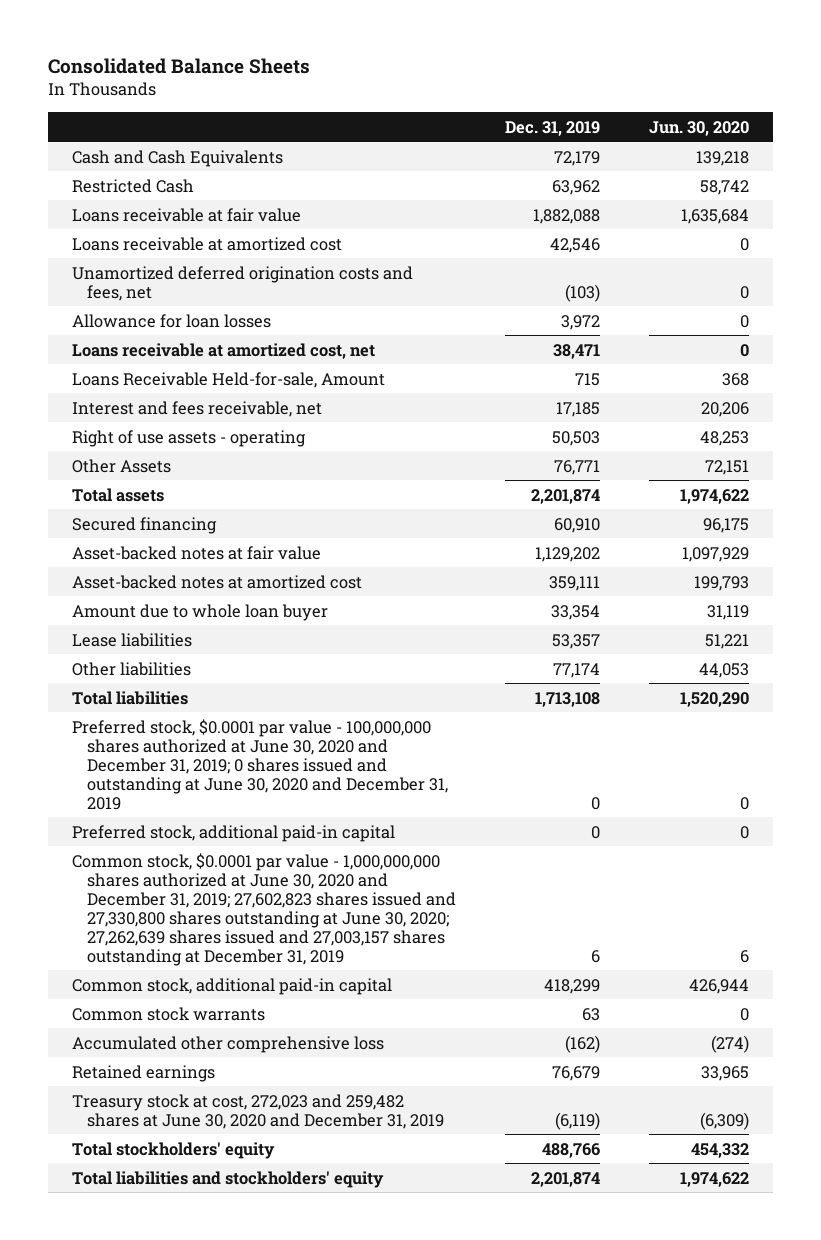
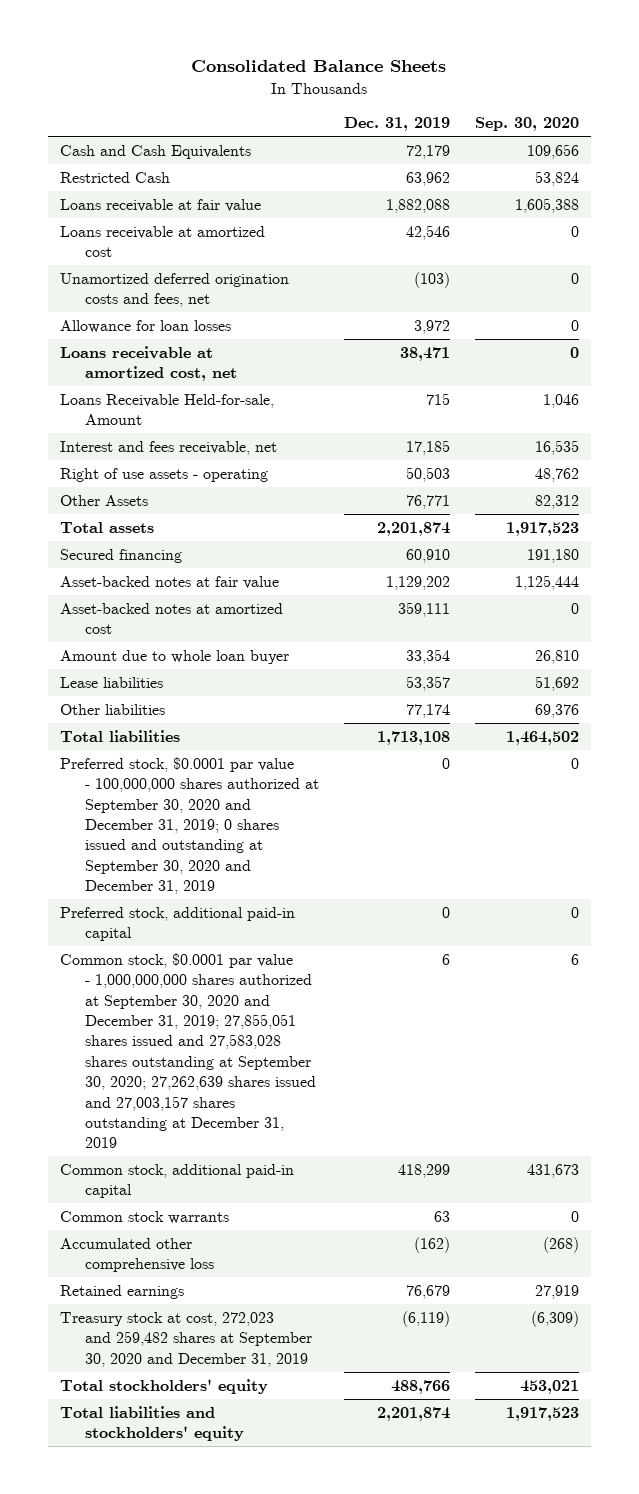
[648,120,749,136] Jun. 30, 2020 -> none
none -> [474,117,579,132] Sep. 30, 2020
[71,718,449,810] Preferred stock, $0.0001 par value - 100,000,000 shares authorized at June 30, 2020 and December 31, 2019; 0 shares issued and outstanding at June 30, 2020 and December 31, 2019 -> [60,756,319,895] Preferred stock, $0.0001 par value - 100,000,000 shares authorized at September 30, 2020 and December 31, 2019; 0 shares issued and outstanding at September 30, 2020 and December 31, 2019
[71,852,457,966] Common stock, $0.0001 par value - 1,000,000,000 shares authorized at June 30, 2020 and December 31, 2019; 27,602,823 shares issued and 27,330,800 shares outstanding at June 30, 2020; 27,262,639 shares issued and 27,003,157 shares outstanding at December 31, 2019 -> [60,952,316,1149] Common stock, $0.0001 par value - 1,000,000,000 shares authorized at September 30, 2020 and December 31, 2019; 27,855,051 shares issued and 27,583,028 shares outstanding at September 30, 2020; 27,262,639 shares issued and 27,003,157 shares outstanding at December 31, 2019
[71,1093,445,1129] Treasury stock at cost, 272,023 and 259,482 shares at June 30, 2020 and December 31, 2019 -> [60,1311,312,1367] Treasury stock at cost, 272,023 and 259,482 shares at September 30, 2020 and December 31, 2019

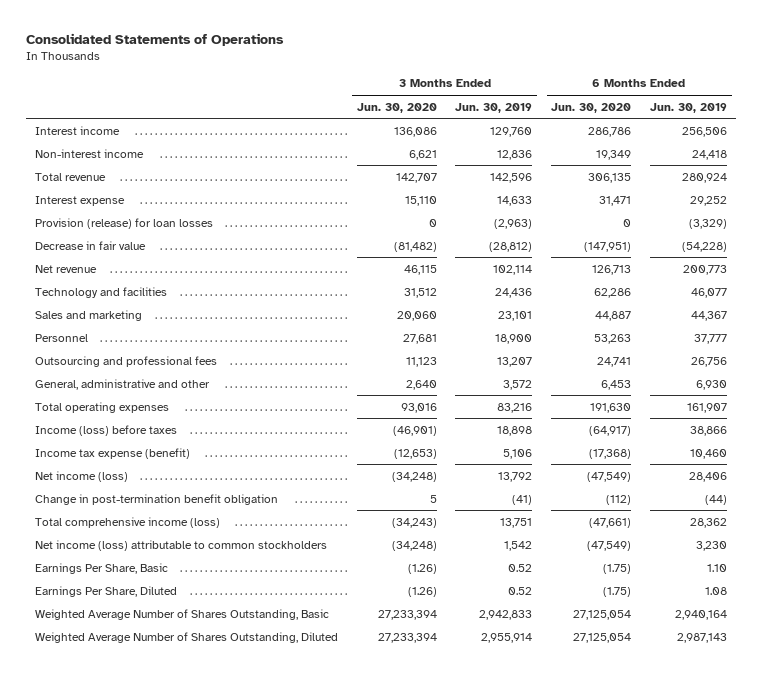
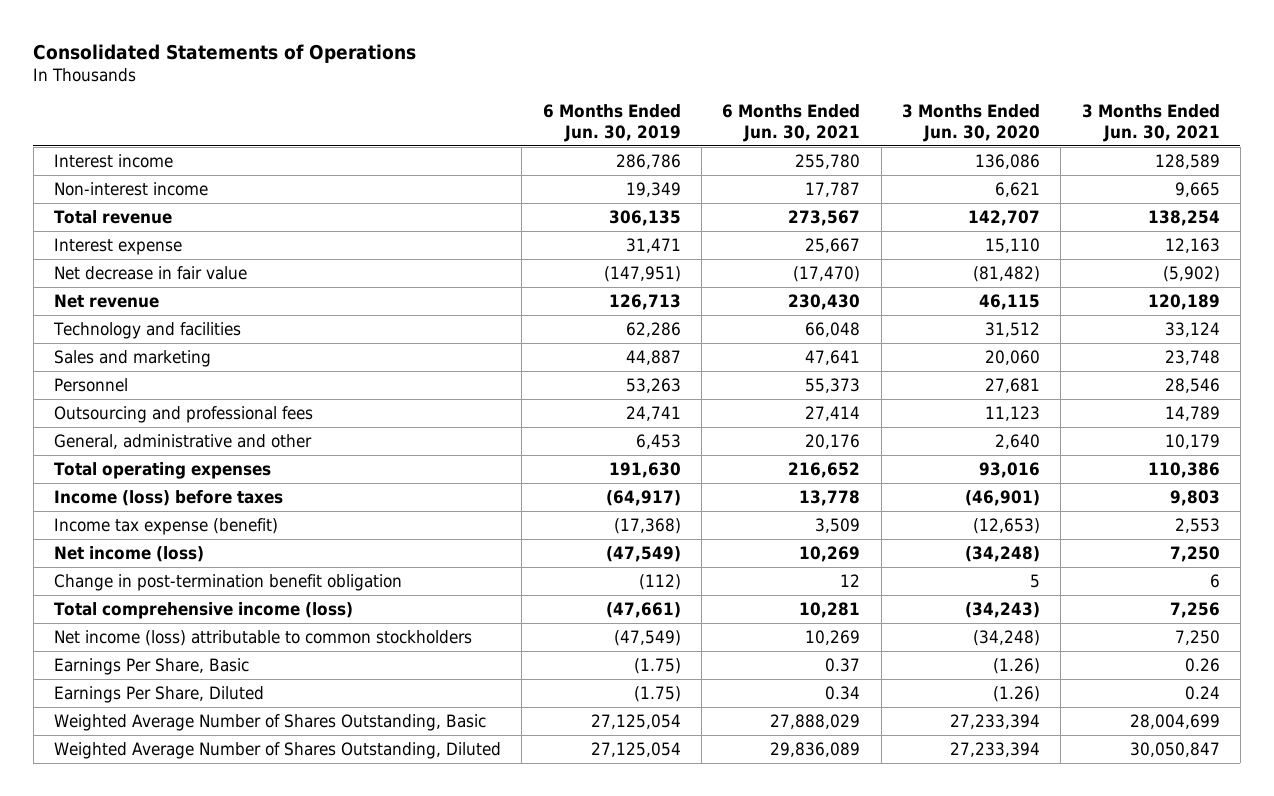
[455,102,533,113] Jun. 30, 2019 -> none
[551,102,632,113] Jun. 30, 2020 -> none
none -> [722,103,861,142] 6 Months Ended Jun. 30, 2021
none -> [1081,103,1220,142] 3 Months Ended Jun. 30, 2021
[35,217,214,229] Provision (release) for loan losses -> none
[681,126,727,137] 256,506 -> [615,153,681,169] 286,786
[691,149,727,160] 24,418 -> [625,181,681,197] 19,349
[681,172,727,183] 280,924 -> [608,209,681,226] 306,135
[689,195,727,206] 29,252 -> [625,237,681,253] 31,471
[35,240,147,250] Decrease in fair value -> [53,265,247,280] Net decrease in fair value
[681,241,727,252] (54,228) -> [603,265,681,282] (147,951)
[682,264,727,275] 200,773 -> [608,293,681,310] 126,713
[690,287,727,298] 46,077 -> [625,321,681,337] 62,286
[690,310,727,321] 44,367 -> [625,349,681,365] 44,887
[693,333,727,344] 37,777 -> [625,377,681,393] 53,263
[690,356,727,367] 26,756 -> [625,405,681,421] 24,741
[695,379,727,390] 6,930 -> [635,433,681,449] 6,453
[686,402,727,413] 161,907 -> [608,461,681,478] 191,630
[689,425,727,436] 38,866 -> [605,489,681,506] (64,917)
[689,448,727,459] 10,460 -> [613,517,681,534] (17,368)
[688,471,727,482] 28,406 -> [605,545,681,562] (47,549)
[704,494,727,505] (44) -> [638,573,681,590] (112)
[689,517,727,528] 28,362 -> [605,601,681,618] (47,661)
[695,540,727,551] 3,230 -> [613,629,681,646] (47,549)
[706,563,727,572] 1.10 -> [633,657,681,674] (1.75)
[704,586,727,595] 1.08 -> [633,685,681,702] (1.75)
[674,609,727,620] 2,940,164 -> [590,713,681,729] 27,125,054
[676,632,727,643] 2,987,143 -> [590,741,681,757] 27,125,054

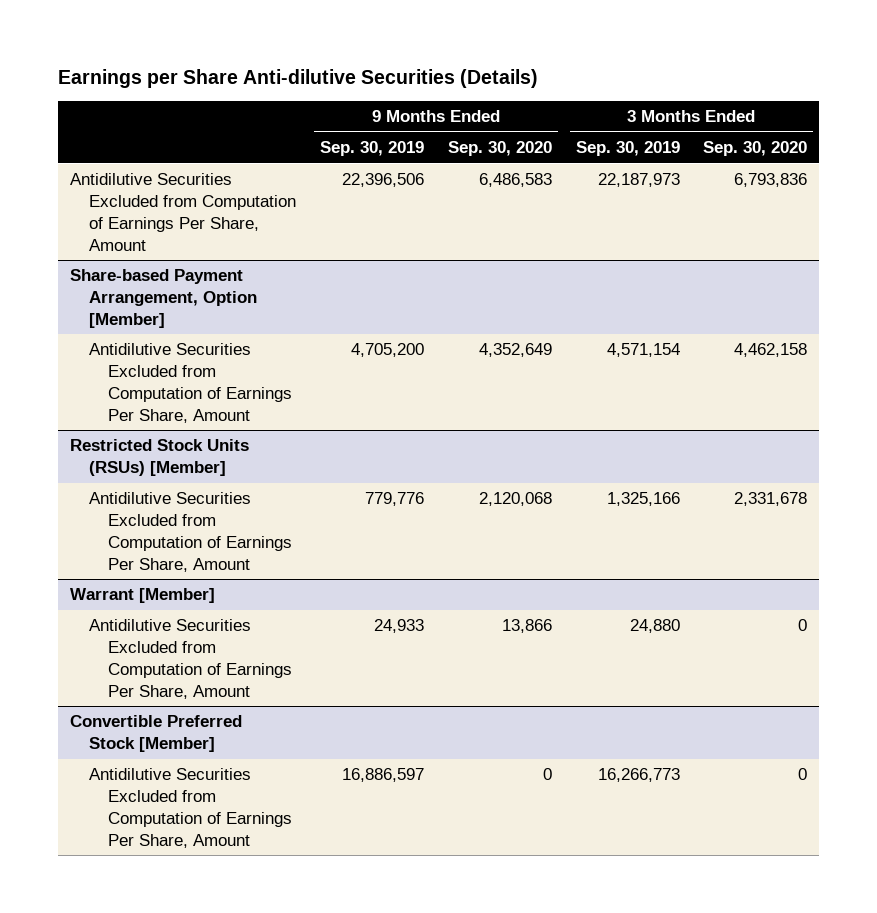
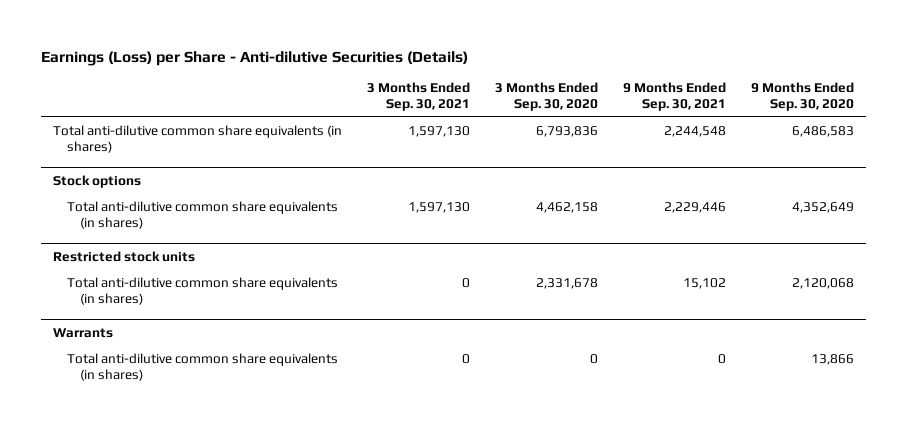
[57,69,538,89] Earnings per Share Anti-dilutive Securities (Details) -> [40,50,468,66] Earnings (Loss) per Share - Anti-dilutive Securities (Details)
[319,141,424,157] Sep. 30, 2019 -> none
[575,141,680,157] Sep. 30, 2019 -> none
none -> [366,82,470,112] 3 Months Ended Sep. 30, 2021
none -> [622,82,726,112] 9 Months Ended Sep. 30, 2021
[69,715,242,753] Convertible Preferred Stock [Member] -> none
[88,768,292,848] Antidilutive Securities Excluded from Computation of Earnings Per Share, Amount -> none
[69,173,296,251] Antidilutive Securities Excluded from Computation of Earnings Per Share, Amount -> [53,125,343,154] Total anti-dilutive common share equivalents (in shares)
[69,269,257,328] Share-based Payment Arrangement, Option [Member] -> [53,175,142,189] Stock options
[88,343,292,423] Antidilutive Securities Excluded from Computation of Earnings Per Share, Amount -> [66,201,338,230] Total anti-dilutive common share equivalents (in shares)
[69,439,249,477] Restricted Stock Units (RSUs) [Member] -> [53,251,196,263] Restricted stock units
[88,492,292,572] Antidilutive Securities Excluded from Computation of Earnings Per Share, Amount -> [66,277,338,306] Total anti-dilutive common share equivalents (in shares)
[69,588,215,604] Warrant [Member] -> [53,328,114,339] Warrants
[88,619,292,699] Antidilutive Securities Excluded from Computation of Earnings Per Share, Amount -> [66,353,338,382] Total anti-dilutive common share equivalents (in shares)

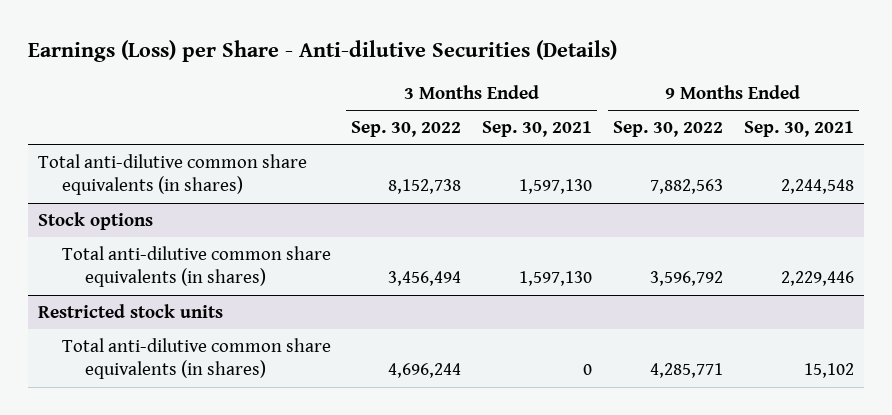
[494,82,598,112] 3 Months Ended Sep. 30, 2020 -> none
[750,82,854,112] 9 Months Ended Sep. 30, 2020 -> none
none -> [351,120,462,137] Sep. 30, 2022
none -> [612,120,723,137] Sep. 30, 2022
[53,328,114,339] Warrants -> none
[66,353,338,382] Total anti-dilutive common share equivalents (in shares) -> none

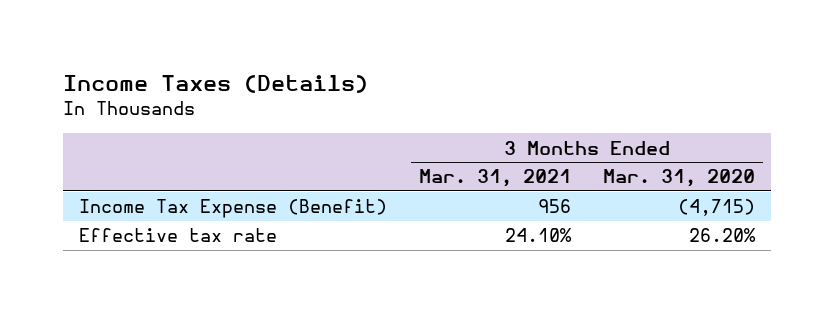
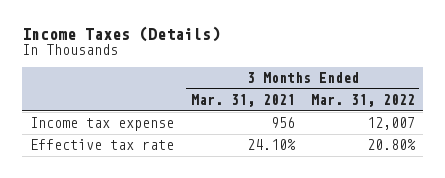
[602,169,755,188] Mar. 31, 2020 -> none
none -> [311,94,416,108] Mar. 31, 2022
[78,199,387,219] Income Tax Expense (Benefit) -> [29,117,174,132] Income tax expense

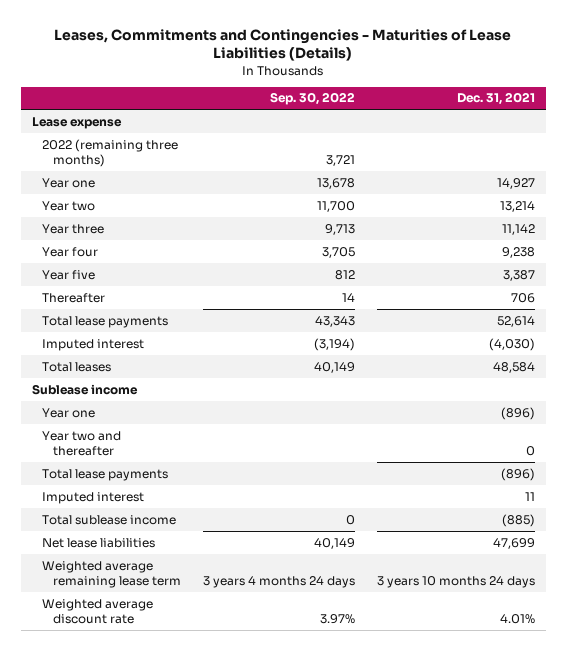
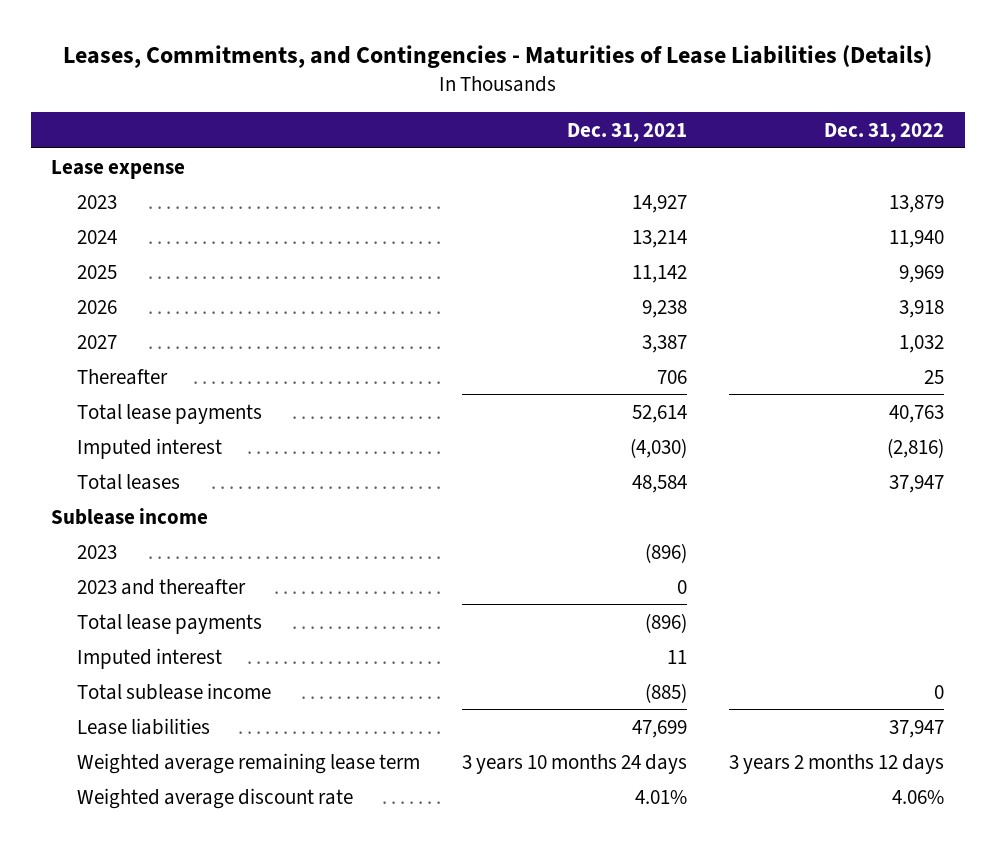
[54,28,512,62] Leases, Commitments and Contingencies - Maturities of Lease Liabilities (Details) -> [62,45,932,69] Leases, Commitments, and Contingencies - Maturities of Lease Liabilities (Details)
[269,92,355,106] Sep. 30, 2022 -> none
none -> [823,122,944,142] Dec. 31, 2022
[42,138,179,167] 2022 (remaining three months) -> none
[42,177,96,188] Year one -> [76,194,117,209] 2023
[42,200,96,211] Year two -> [76,229,117,244] 2024
[42,223,105,234] Year three -> [76,264,117,279] 2025
[42,246,99,257] Year four -> [76,299,117,314] 2026
[42,269,96,280] Year five -> [76,334,117,349] 2027
[42,407,96,418] Year one -> [76,544,117,559] 2023
[42,430,122,456] Year two and thereafter -> [76,578,246,595] 2023 and thereafter
[42,537,156,548] Net lease liabilities -> [76,717,210,735] Lease liabilities

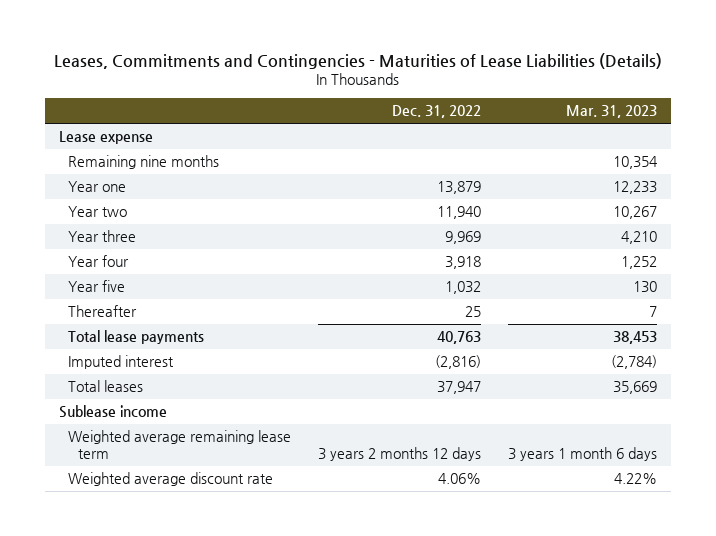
[62,45,932,69] Leases, Commitments, and Contingencies - Maturities of Lease Liabilities (Details) -> [53,53,662,70] Leases, Commitments and Contingencies - Maturities of Lease Liabilities (Details)
[566,122,687,142] Dec. 31, 2021 -> none
none -> [566,105,658,119] Mar. 31, 2023
none -> [68,155,220,170] Remaining nine months
[76,194,117,209] 2023 -> [68,181,127,193] Year one
[76,229,117,244] 2024 -> [68,206,128,218] Year two
[76,264,117,279] 2025 -> [68,230,137,243] Year three
[76,299,117,314] 2026 -> [68,255,130,268] Year four
[76,334,117,349] 2027 -> [68,280,126,293] Year five
[76,544,117,559] 2023 -> none
[76,578,246,595] 2023 and thereafter -> none
[76,613,262,634] Total lease payments -> none
[76,647,222,669] Imputed interest -> none
[76,682,271,700] Total sublease income -> none
[76,717,210,735] Lease liabilities -> none

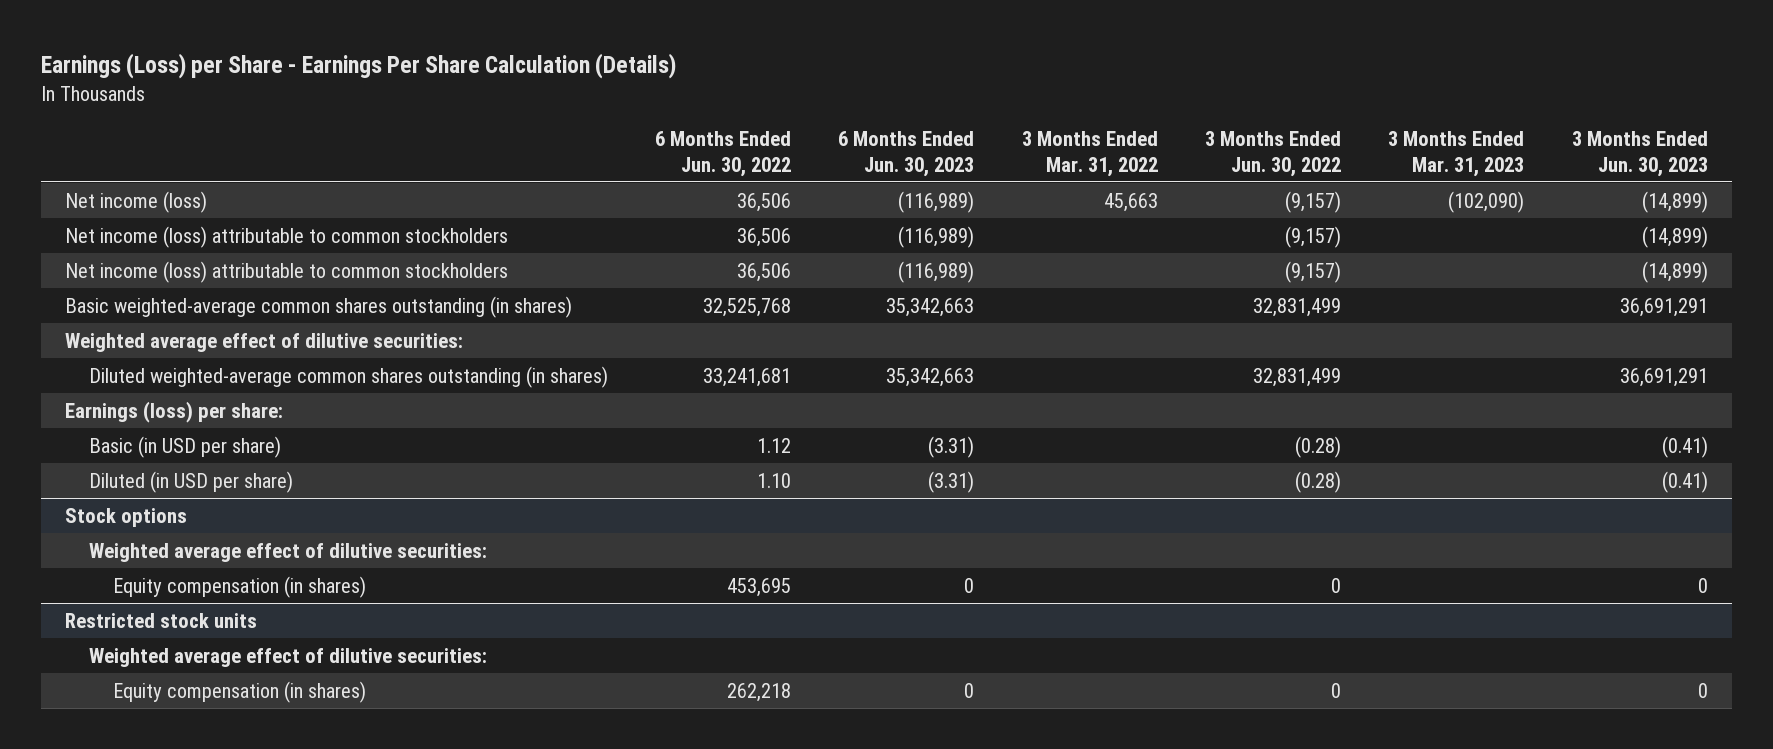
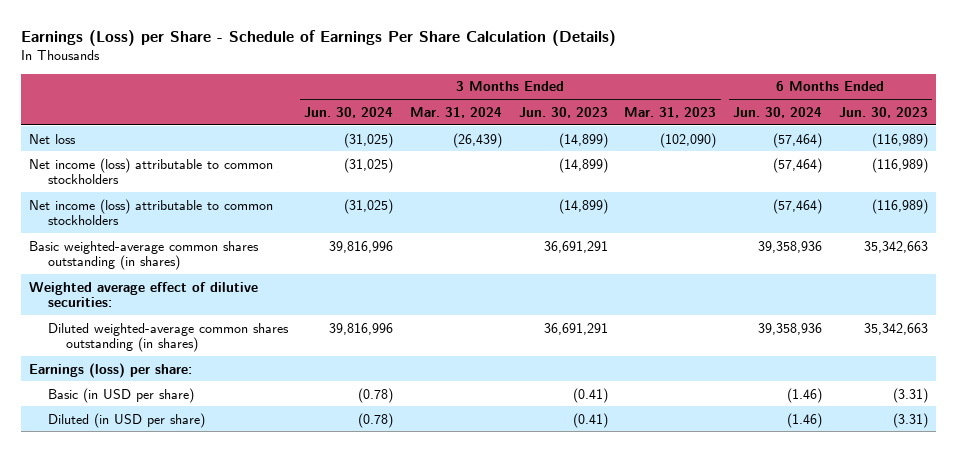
[41,53,677,80] Earnings (Loss) per Share - Earnings Per Share Calculation (Details) -> [20,29,616,46] Earnings (Loss) per Share - Schedule of Earnings Per Share Calculation (Details)
[655,131,792,177] 6 Months Ended Jun. 30, 2022 -> none
[1021,131,1158,177] 3 Months Ended Mar. 31, 2022 -> none
[1205,131,1342,177] 3 Months Ended Jun. 30, 2022 -> none
none -> [304,106,394,118] Jun. 30, 2024
none -> [409,106,502,118] Mar. 31, 2024
none -> [733,106,823,118] Jun. 30, 2024
[64,190,207,213] Net income (loss) -> [28,133,76,144] Net loss
[64,507,187,527] Stock options -> none
[88,542,487,562] Weighted average effect of dilutive securities: -> none
[112,575,366,598] Equity compensation (in shares) -> none
[64,612,257,628] Restricted stock units -> none
[88,647,487,667] Weighted average effect of dilutive securities: -> none
[112,680,366,703] Equity compensation (in shares) -> none

